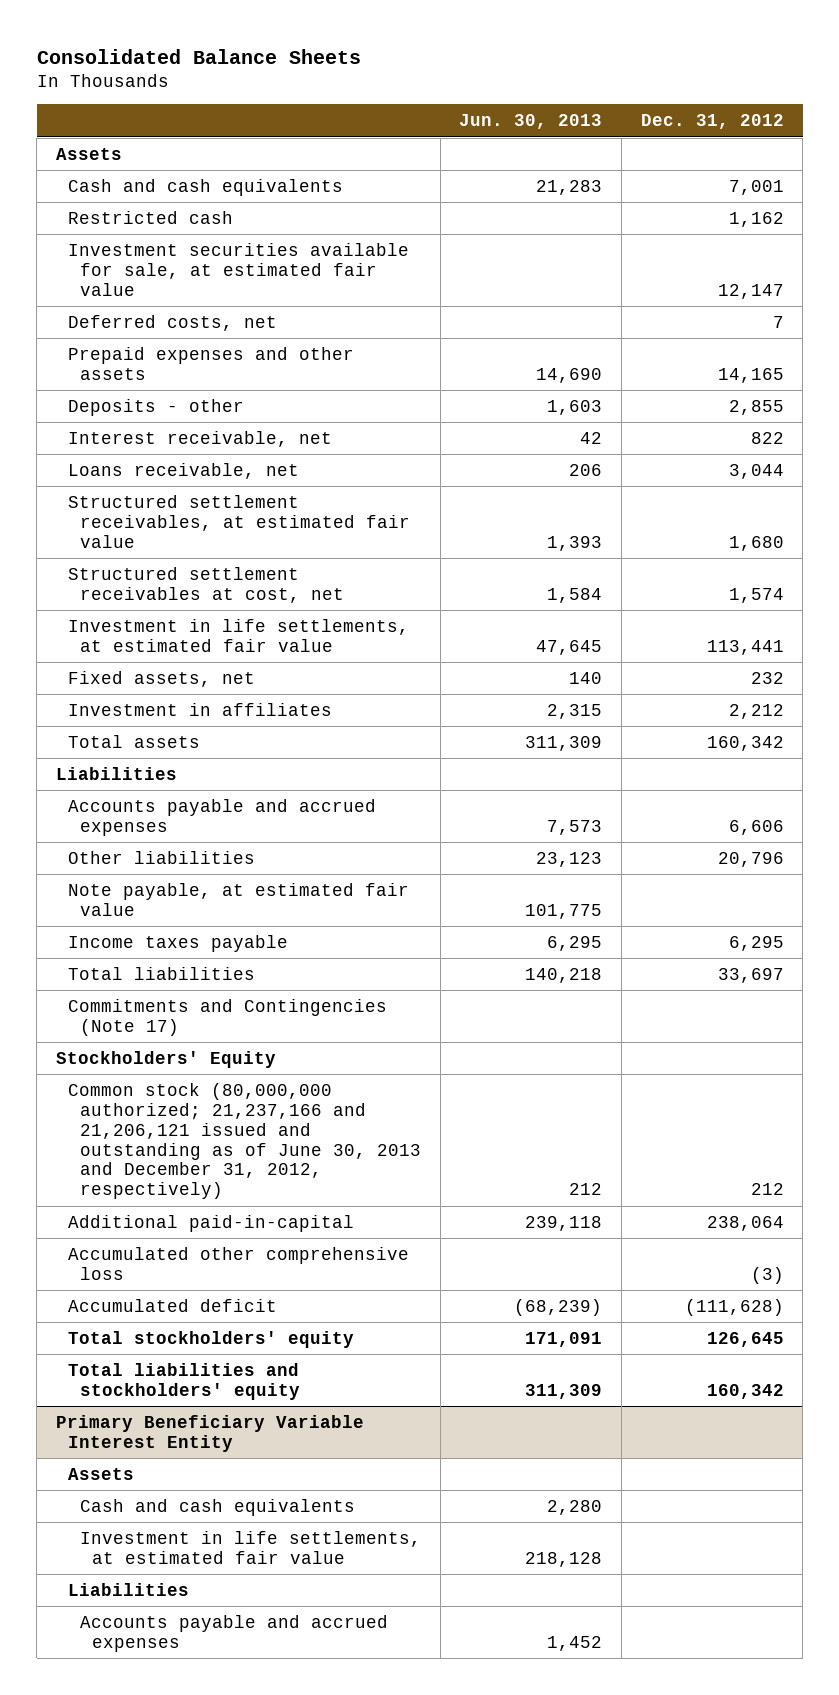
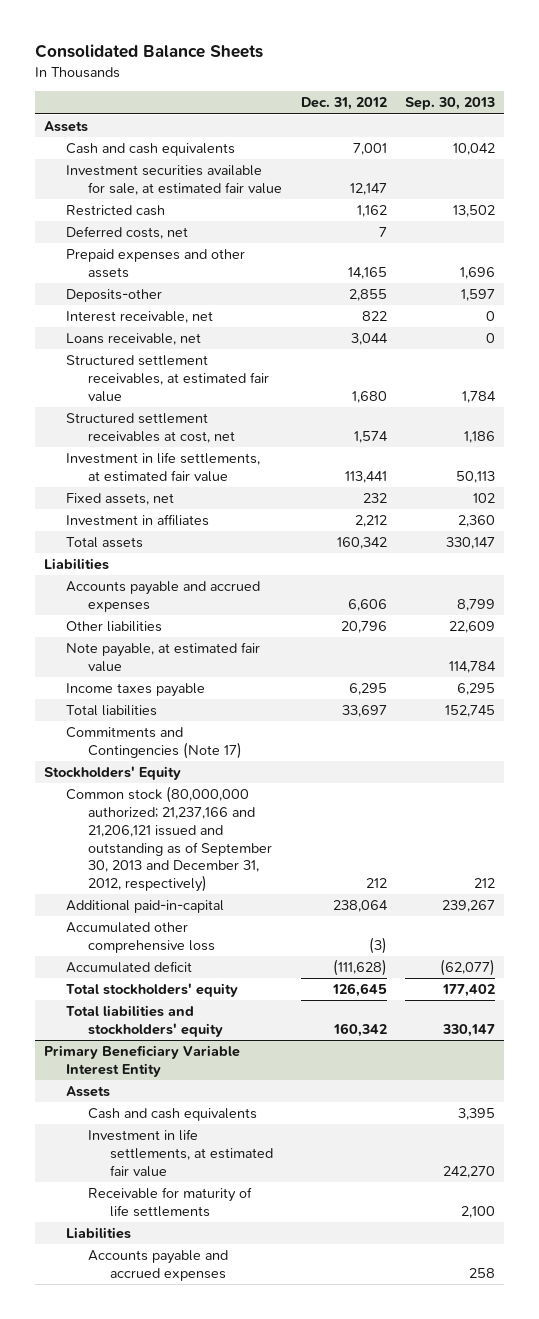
[459,114,603,130] Jun. 30, 2013 -> none
none -> [405,97,496,111] Sep. 30, 2013
[68,210,234,224] Restricted cash -> [65,205,165,217] Restricted cash
[68,398,245,416] Deposits - other -> [65,289,162,303] Deposits-other
[68,1082,422,1200] Common stock (80,000,000 authorized; 21,237,166 and 21,206,121 issued and outstanding as of June 30, 2013 and December 31, 2012, respectively) -> [65,786,273,893] Common stock (80,000,000 authorized; 21,237,166 and 21,206,121 issued and outstanding as of September 30, 2013 and December 31, 2012, respectively)
none -> [88,1187,253,1217] Receivable for maturity of life settlements

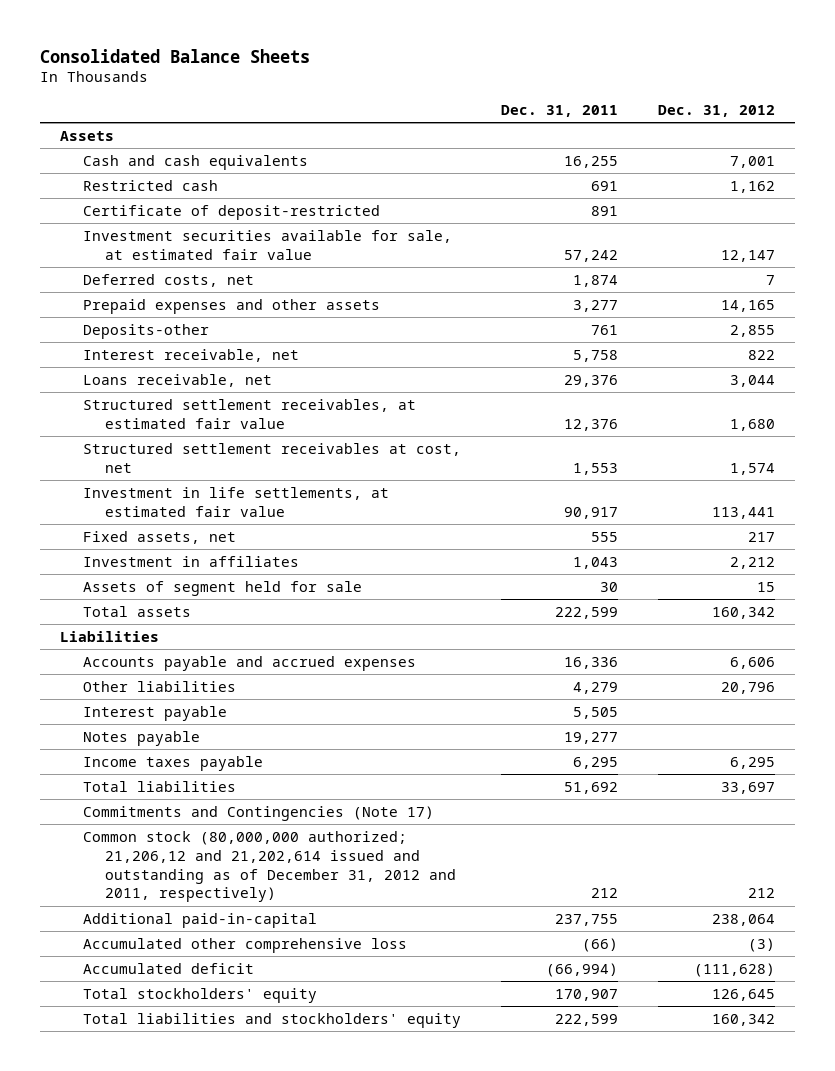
[405,97,496,111] Sep. 30, 2013 -> none
none -> [500,105,618,118] Dec. 31, 2011
none -> [82,204,380,220] Certificate of deposit-restricted
[65,165,283,195] Investment securities available for sale, at estimated fair value -> [82,229,452,260] Investment securities available for sale, at estimated fair value
[362,493,387,504] 232 -> [747,531,775,542] 217
none -> [82,580,362,596] Assets of segment held for sale
[65,642,260,672] Note payable, at estimated fair value -> none
none -> [82,705,227,721] Interest payable
none -> [82,730,200,746] Notes payable
[43,766,181,781] Stockholders' Equity -> none
[65,786,273,893] Common stock (80,000,000 authorized; 21,237,166 and 21,206,121 issued and outstanding as of September 30, 2013 and December 31, 2012, respectively) -> [82,830,457,903] Common stock (80,000,000 authorized; 21,206,12 and 21,202,614 issued and outstanding as of December 31, 2012 and 2011, respectively)
[43,1045,240,1077] Primary Beneficiary Variable Interest Entity -> none
[65,1086,110,1098] Assets -> none
[88,1108,258,1122] Cash and cash equivalents -> none
[88,1129,274,1177] Investment in life settlements, at estimated fair value -> none
[88,1187,253,1217] Receivable for maturity of life settlements -> none
[65,1227,131,1240] Liabilities -> none
[88,1250,229,1281] Accounts payable and accrued expenses -> none

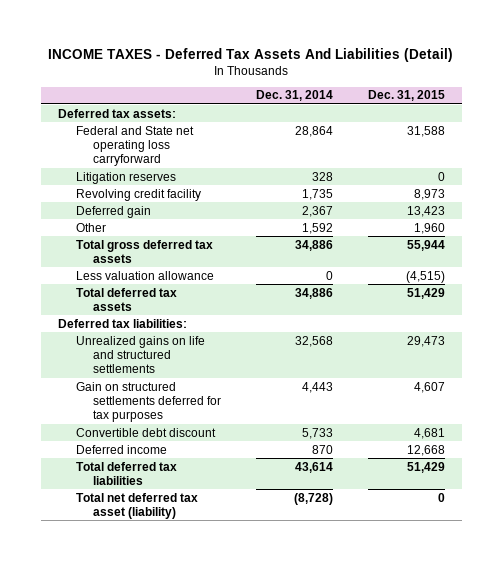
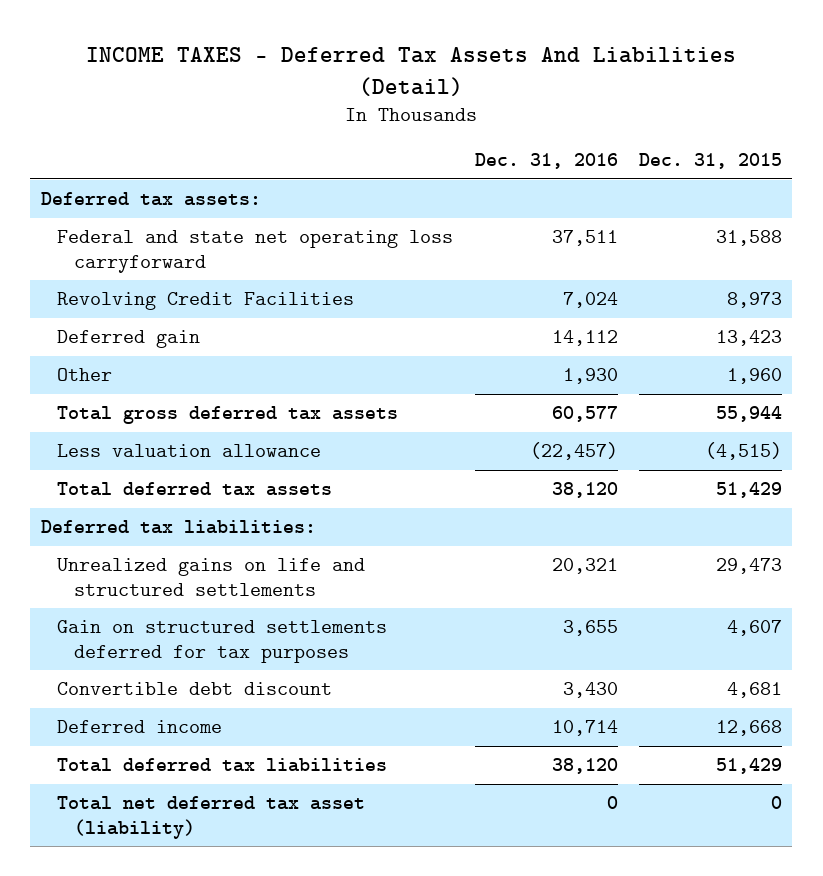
[255,90,333,102] Dec. 31, 2014 -> none
none -> [474,153,618,170] Dec. 31, 2016
[75,171,176,184] Litigation reserves -> none
[75,125,194,167] Federal and State net operating loss carryforward -> [57,229,454,273] Federal and state net operating loss carryforward
[75,188,201,201] Revolving credit facility -> [57,291,355,310] Revolving Credit Facilities

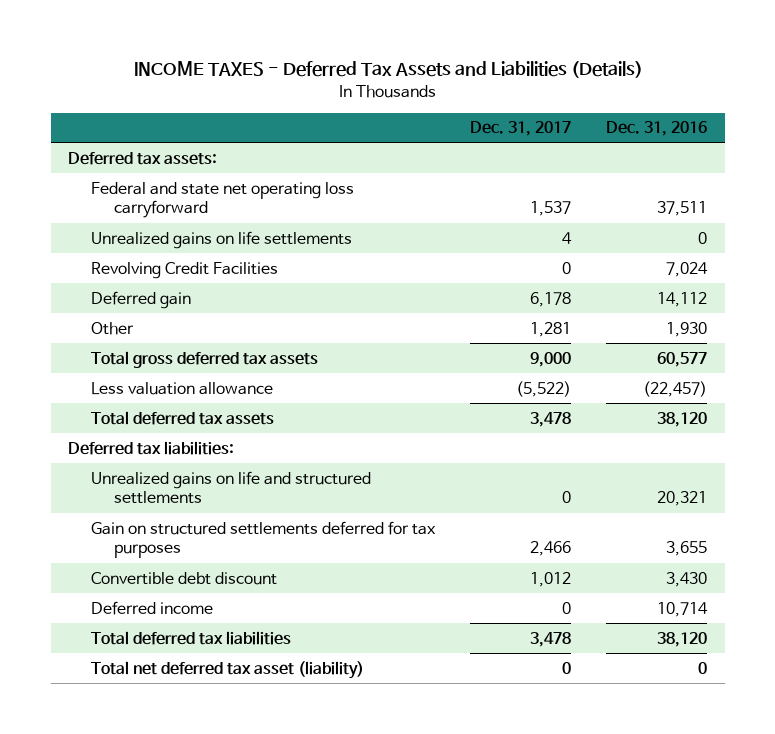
[86,46,737,96] INCOME TAXES - Deferred Tax Assets And Liabilities (Detail) -> [133,61,643,79] INCOME TAXES - Deferred Tax Assets and Liabilities (Details)
[638,153,782,170] Dec. 31, 2015 -> none
none -> [470,121,572,137] Dec. 31, 2017
none -> [91,230,353,249] Unrealized gains on life settlements

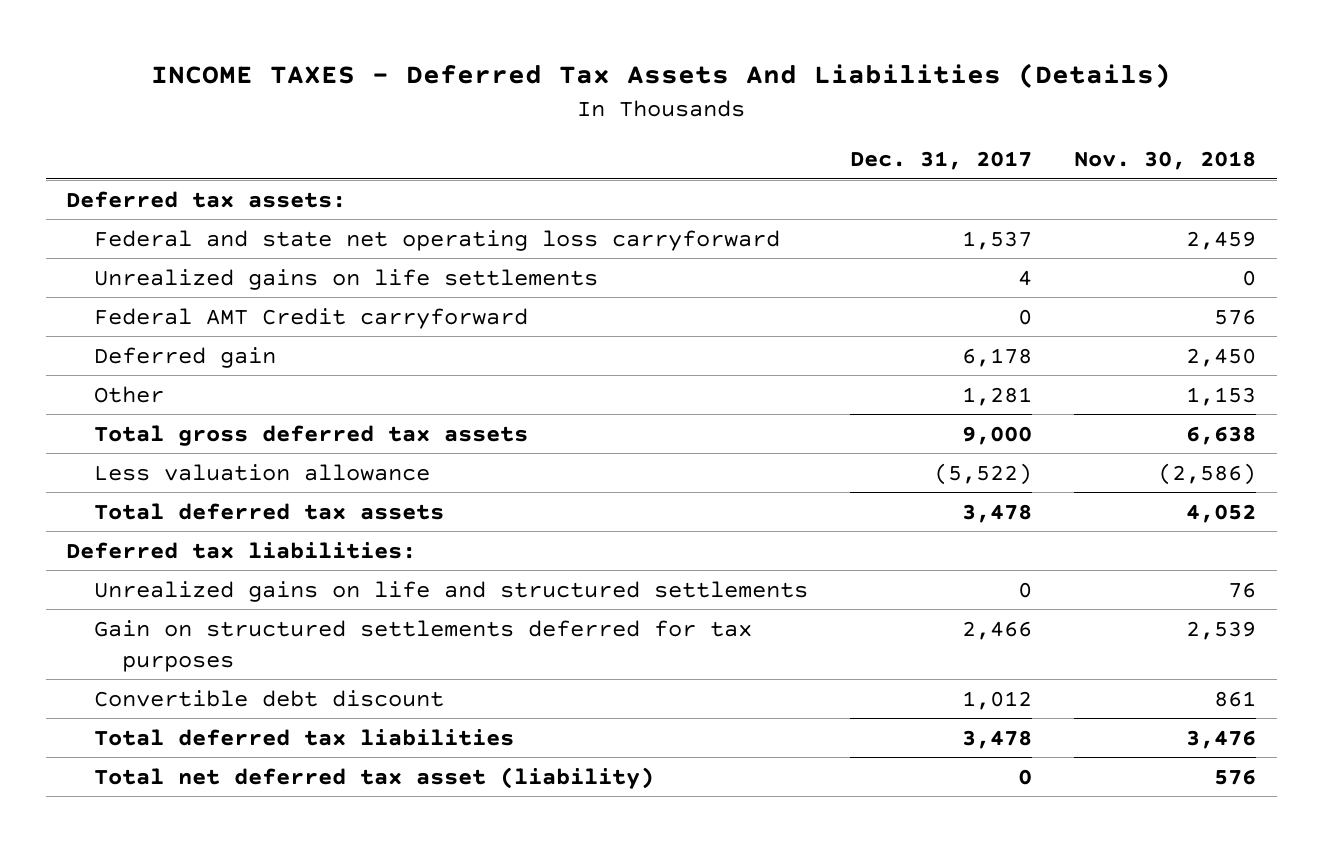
[133,61,643,79] INCOME TAXES - Deferred Tax Assets and Liabilities (Details) -> [151,63,1172,89] INCOME TAXES - Deferred Tax Assets And Liabilities (Details)
[606,121,708,137] Dec. 31, 2016 -> none
none -> [1074,151,1257,171] Nov. 30, 2018
[91,261,279,279] Revolving Credit Facilities -> [94,307,529,329] Federal AMT Credit carryforward
[91,600,214,615] Deferred income -> none

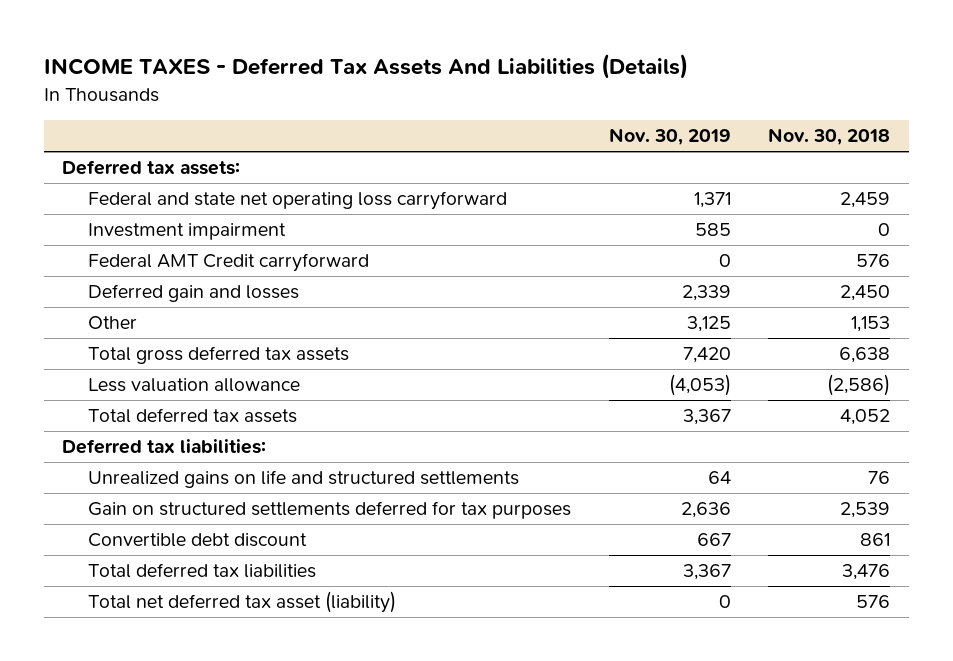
[850,151,1033,171] Dec. 31, 2017 -> none
none -> [608,128,731,146] Nov. 30, 2019
[94,268,599,290] Unrealized gains on life settlements -> none
none -> [88,223,287,241] Investment impairment
[94,346,277,368] Deferred gain -> [88,284,300,303] Deferred gain and losses

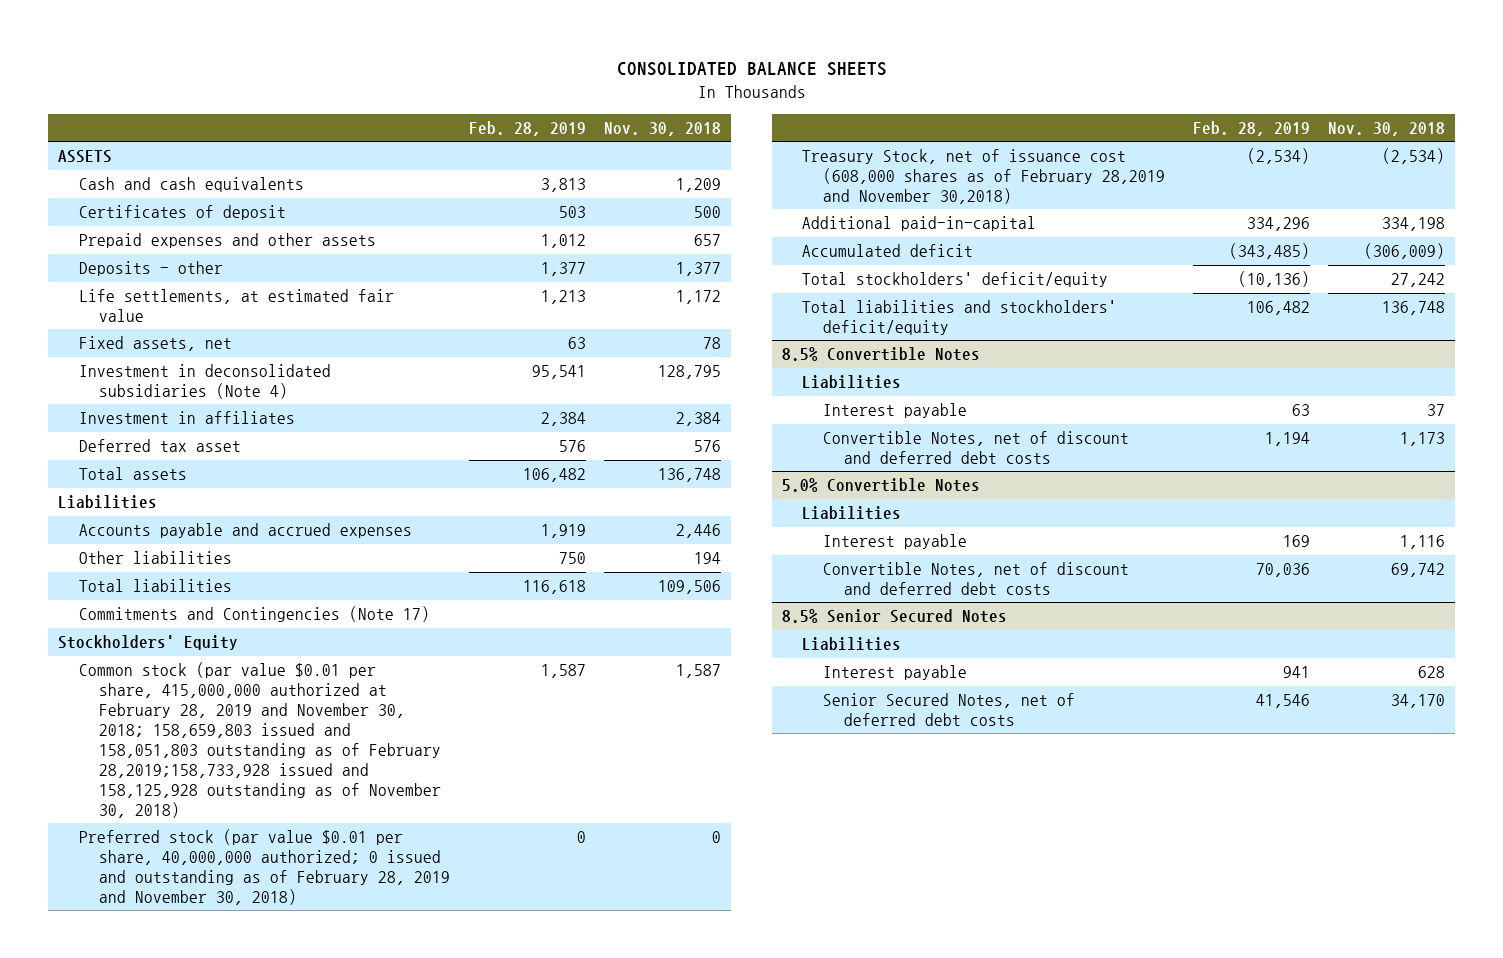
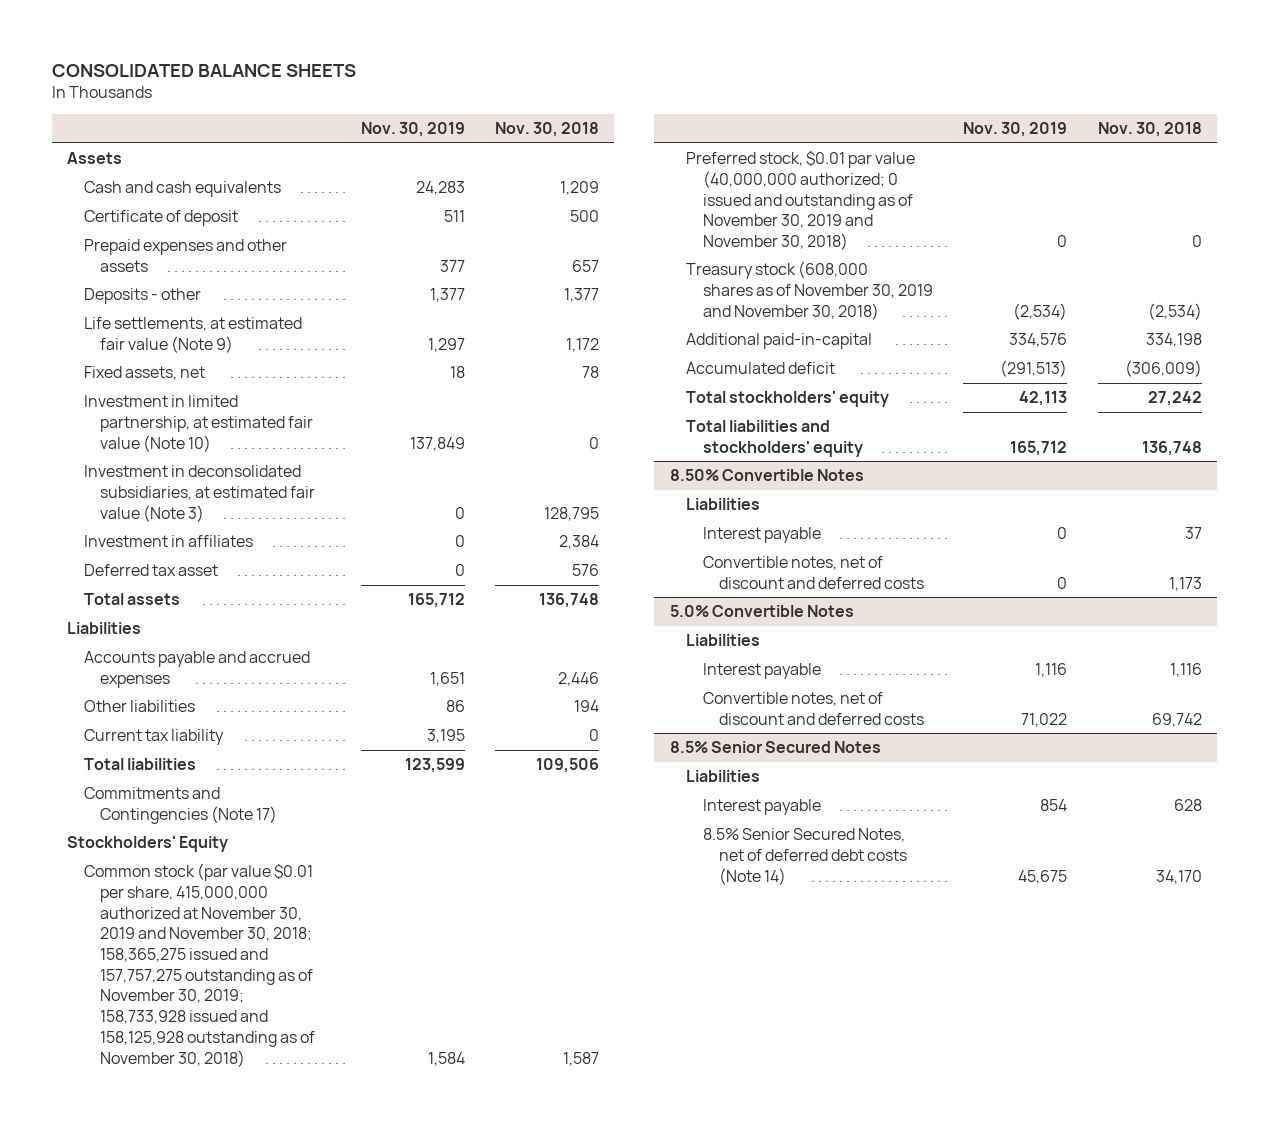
[468,120,586,136] Feb. 28, 2019 -> none
none -> [360,122,465,138] Nov. 30, 2019
[57,150,112,164] ASSETS -> [67,152,123,165] Assets
[78,205,286,221] Certificates of deposit -> [83,210,238,227] Certificate of deposit
[78,289,394,323] Life settlements, at estimated fair value -> [83,317,302,353] Life settlements, at estimated fair value (Note 9)
none -> [83,395,314,452] Investment in limited partnership, at estimated fair value (Note 10)
[78,364,331,400] Investment in deconsolidated subsidiaries (Note 4) -> [83,465,316,522] Investment in deconsolidated subsidiaries, at estimated fair value (Note 3)
none -> [83,729,224,746] Current tax liability
[78,662,442,818] Common stock (par value $0.01 per share, 415,000,000 authorized at February 28, 2019 and November 30, 2018; 158,659,803 issued and 158,051,803 outstanding as of February 28,2019;158,733,928 issued and 158,125,928 outstanding as of November 30, 2018) -> [83,863,316,1067] Common stock (par value $0.01 per share, 415,000,000 authorized at November 30, 2019 and November 30, 2018; 158,365,275 issued and 157,757,275 outstanding as of November 30, 2019; 158,733,928 issued and 158,125,928 outstanding as of November 30, 2018)
[78,829,451,905] Preferred stock (par value $0.01 per share, 40,000,000 authorized; 0 issued and outstanding as of February 28, 2019 and November 30, 2018) -> [686,151,916,250] Preferred stock, $0.01 par value (40,000,000 authorized; 0 issued and outstanding as of November 30, 2019 and November 30, 2018)
[802,149,1166,205] Treasury Stock, net of issuance cost (608,000 shares as of February 28,2019 and November 30,2018) -> [686,261,933,320] Treasury stock (608,000 shares as of November 30, 2019 and November 30, 2018)
[802,272,1109,288] Total stockholders' deficit/equity -> [686,391,890,408] Total stockholders' equity
[802,300,1118,336] Total liabilities and stockholders' deficit/equity -> [686,420,863,457] Total liabilities and stockholders' equity
[781,347,980,362] 8.5% Convertible Notes -> [669,469,864,482] 8.50% Convertible Notes
[823,431,1130,465] Convertible Notes, net of discount and deferred debt costs -> [702,556,925,589] Convertible notes, net of discount and deferred costs
[823,562,1130,596] Convertible Notes, net of discount and deferred debt costs -> [702,692,925,725] Convertible notes, net of discount and deferred costs
[823,693,1076,727] Senior Secured Notes, net of deferred debt costs -> [702,828,908,885] 8.5% Senior Secured Notes, net of deferred debt costs (Note 14)

